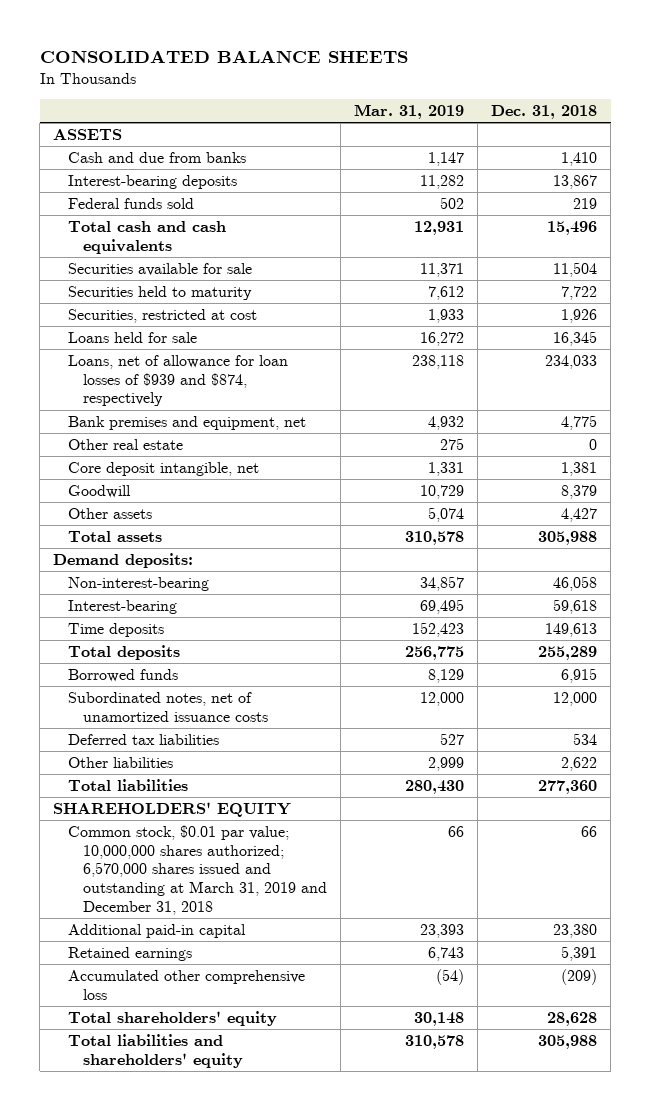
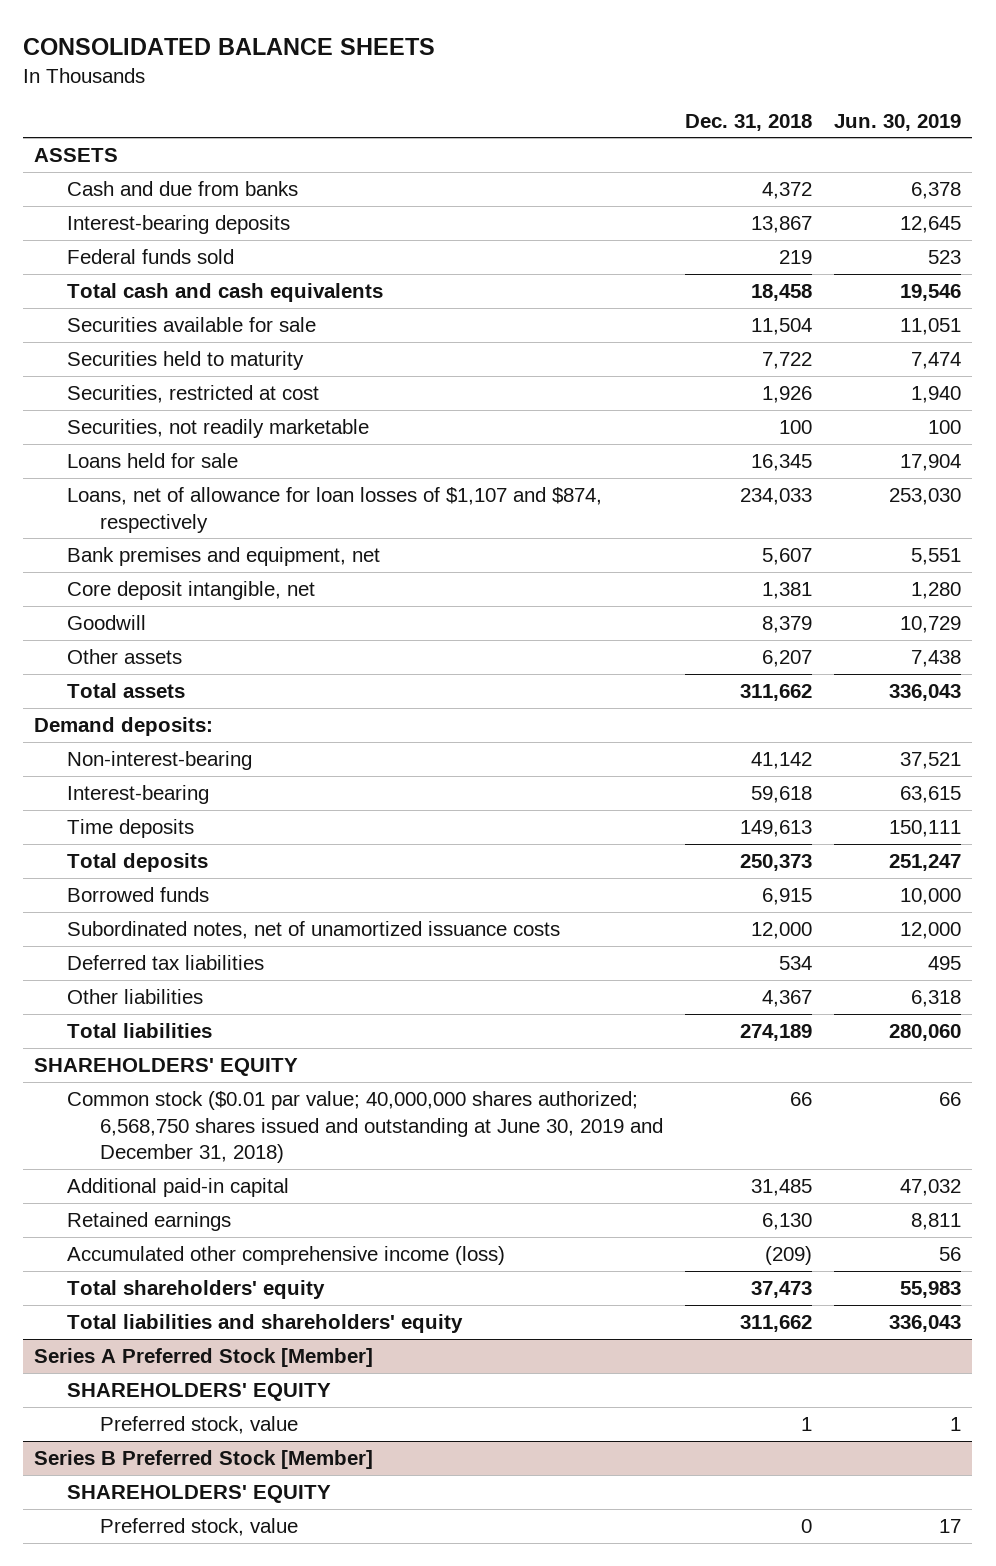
[353,104,464,120] Mar. 31, 2019 -> none
none -> [834,113,962,131] Jun. 30, 2019
[561,151,598,166] 1,410 -> [762,181,813,199] 4,372
[547,220,598,235] 15,496 -> [751,283,813,301] 18,458
none -> [67,418,370,438] Securities, not readily marketable
[67,438,183,450] Other real estate -> none
[67,354,288,407] Loans, net of allowance for loan losses of $939 and $874, respectively -> [67,486,603,533] Loans, net of allowance for loan losses of $1,107 and $874, respectively
[561,414,598,430] 4,775 -> [762,547,813,565] 5,607
[561,507,598,522] 4,427 -> [762,649,813,667] 6,207
[538,530,598,545] 305,988 -> [740,683,813,701] 311,662
[553,575,598,591] 46,058 -> [751,751,813,769] 41,142
[538,645,598,660] 255,289 -> [740,853,813,871] 250,373
[561,756,598,771] 2,622 -> [762,989,813,1007] 4,367
[538,779,598,794] 277,360 -> [740,1023,813,1041] 274,189
[67,824,327,915] Common stock, $0.01 par value; 10,000,000 shares authorized; 6,570,000 shares issued and outstanding at March 31, 2019 and December 31, 2018 -> [67,1090,663,1164] Common stock ($0.01 par value; 40,000,000 shares authorized; 6,568,750 shares issued and outstanding at June 30, 2019 and December 31, 2018)
[553,923,598,938] 23,380 -> [751,1178,813,1196] 31,485
[561,945,598,961] 5,391 -> [762,1212,813,1230] 6,130
[67,969,305,1000] Accumulated other comprehensive loss -> [67,1245,506,1265] Accumulated other comprehensive income (loss)
[547,1011,598,1026] 28,628 -> [751,1280,813,1298] 37,473
[538,1034,598,1049] 305,988 -> [740,1314,813,1332] 311,662
none -> [34,1347,374,1367] Series A Preferred Stock [Member]
none -> [67,1382,332,1401] SHAREHOLDERS' EQUITY
none -> [99,1415,298,1434] Preferred stock, value
none -> [34,1449,374,1469] Series B Preferred Stock [Member]
none -> [67,1484,332,1503] SHAREHOLDERS' EQUITY
none -> [99,1517,298,1536] Preferred stock, value

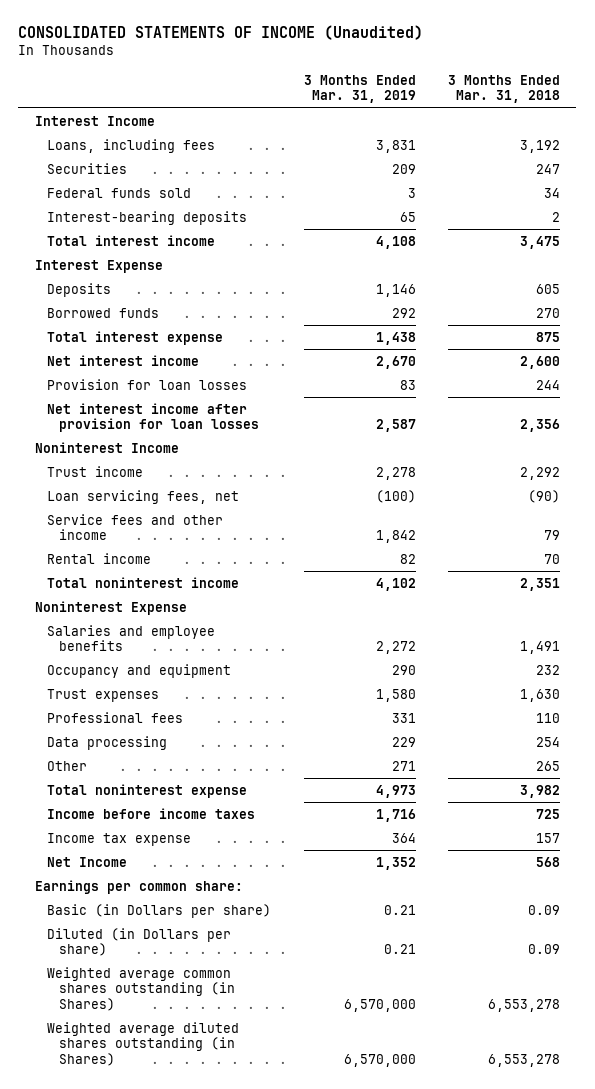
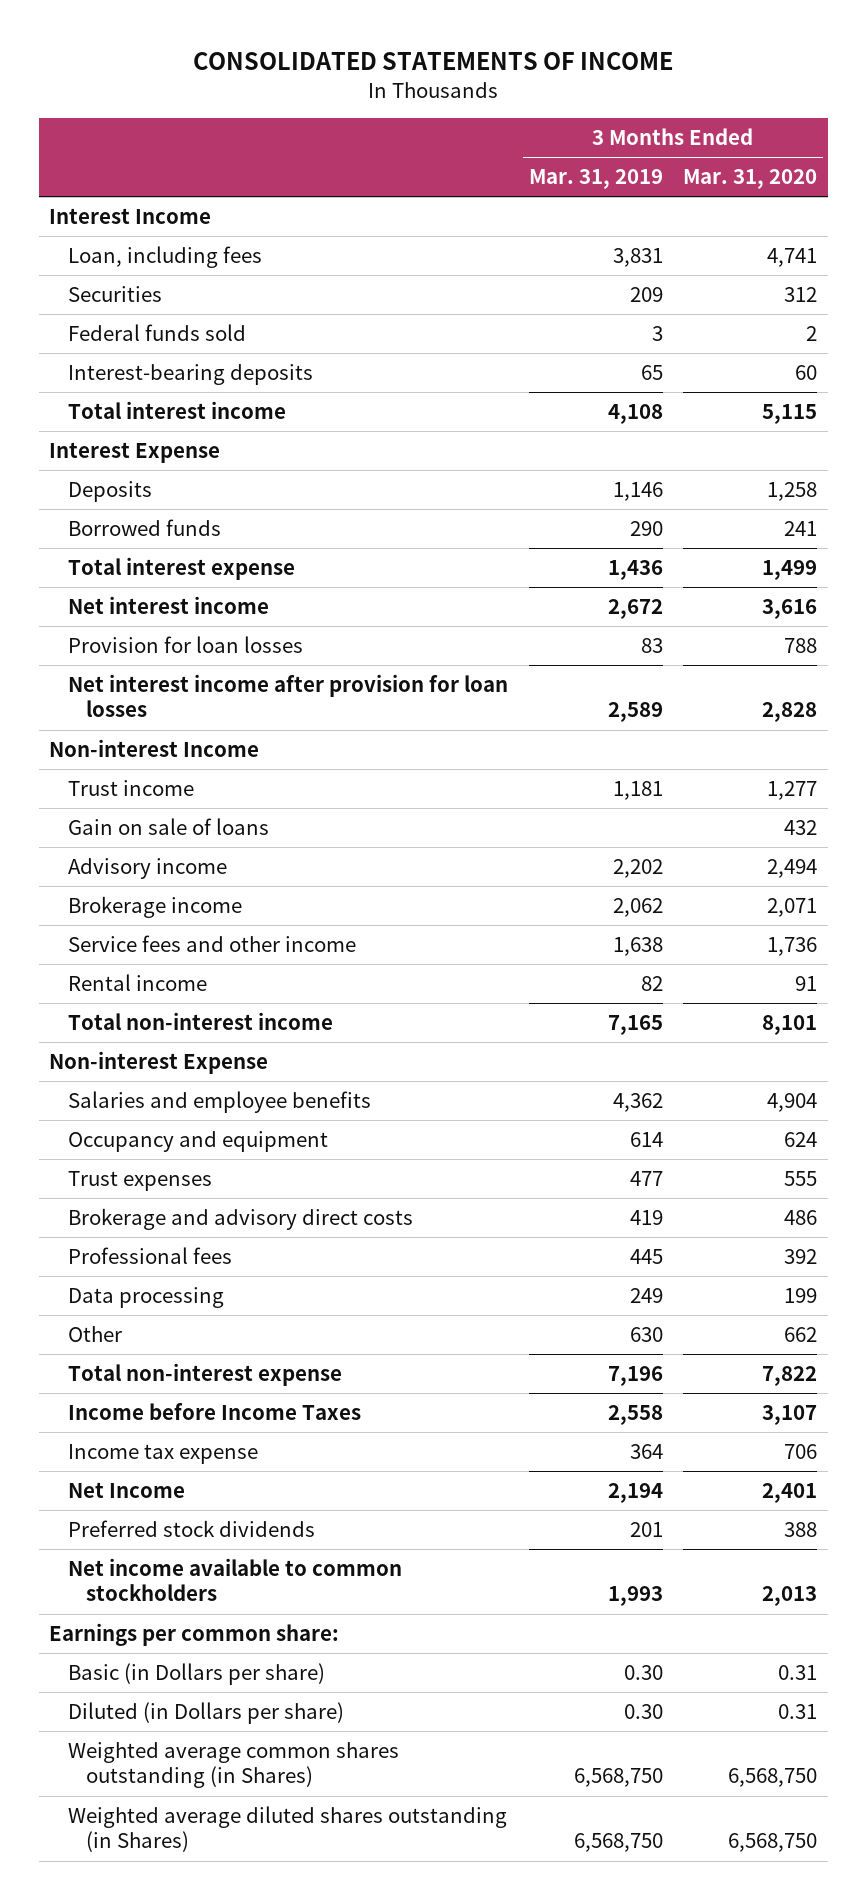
[18,25,424,41] CONSOLIDATED STATEMENTS OF INCOME (Unaudited) -> [193,52,674,71] CONSOLIDATED STATEMENTS OF INCOME
[448,74,561,104] 3 Months Ended Mar. 31, 2018 -> none
none -> [683,169,818,190] Mar. 31, 2020
[46,138,215,153] Loans, including fees -> [67,245,262,268] Loan, including fees
[391,307,416,318] 292 -> [629,520,663,536] 290
[375,331,416,345] 1,438 -> [607,559,663,580] 1,436
[375,355,416,369] 2,670 -> [607,598,663,619] 2,672
[34,441,179,453] Noninterest Income -> none
[46,489,239,504] Loan servicing fees, net -> none
[375,419,416,433] 2,587 -> [607,702,663,723] 2,589
none -> [49,738,260,757] Non-interest Income
[375,466,416,480] 2,278 -> [612,780,663,800] 1,181
none -> [67,817,269,835] Gain on sale of loans
none -> [67,857,227,879] Advisory income
none -> [67,895,242,918] Brokerage income
[375,530,416,544] 1,842 -> [612,936,663,956] 1,638
[34,600,187,615] Noninterest Expense -> none
[46,576,239,588] Total noninterest income -> [67,1011,333,1030] Total non-interest income
[375,577,416,591] 4,102 -> [607,1014,663,1035] 7,165
none -> [49,1050,269,1074] Non-interest Expense
[375,641,416,655] 2,272 -> [612,1092,663,1112] 4,362
[391,664,416,675] 290 -> [629,1131,663,1147] 614
[375,688,416,702] 1,580 -> [629,1170,663,1186] 477
none -> [67,1207,413,1230] Brokerage and advisory direct costs
[391,712,416,723] 331 -> [629,1248,663,1264] 445
[391,736,416,747] 229 -> [629,1287,663,1303] 249
[391,760,416,771] 271 -> [629,1326,663,1342] 630
[46,783,247,798] Total noninterest expense -> [67,1362,342,1386] Total non-interest expense
[375,784,416,798] 4,973 -> [607,1365,663,1386] 7,196
[46,807,255,819] Income before income taxes -> [67,1402,361,1420] Income before Income Taxes
[375,808,416,822] 1,716 -> [607,1404,663,1425] 2,558
[375,856,416,870] 1,352 -> [607,1482,663,1503] 2,194
none -> [67,1519,315,1537] Preferred stock dividends
none -> [67,1557,402,1602] Net income available to common stockholders
[383,904,416,915] 0.21 -> [623,1664,663,1680] 0.30
[383,944,416,955] 0.21 -> [623,1703,663,1719] 0.30
[343,998,416,1012] 6,570,000 -> [573,1768,663,1788] 6,568,750
[343,1053,416,1067] 6,570,000 -> [573,1833,663,1853] 6,568,750

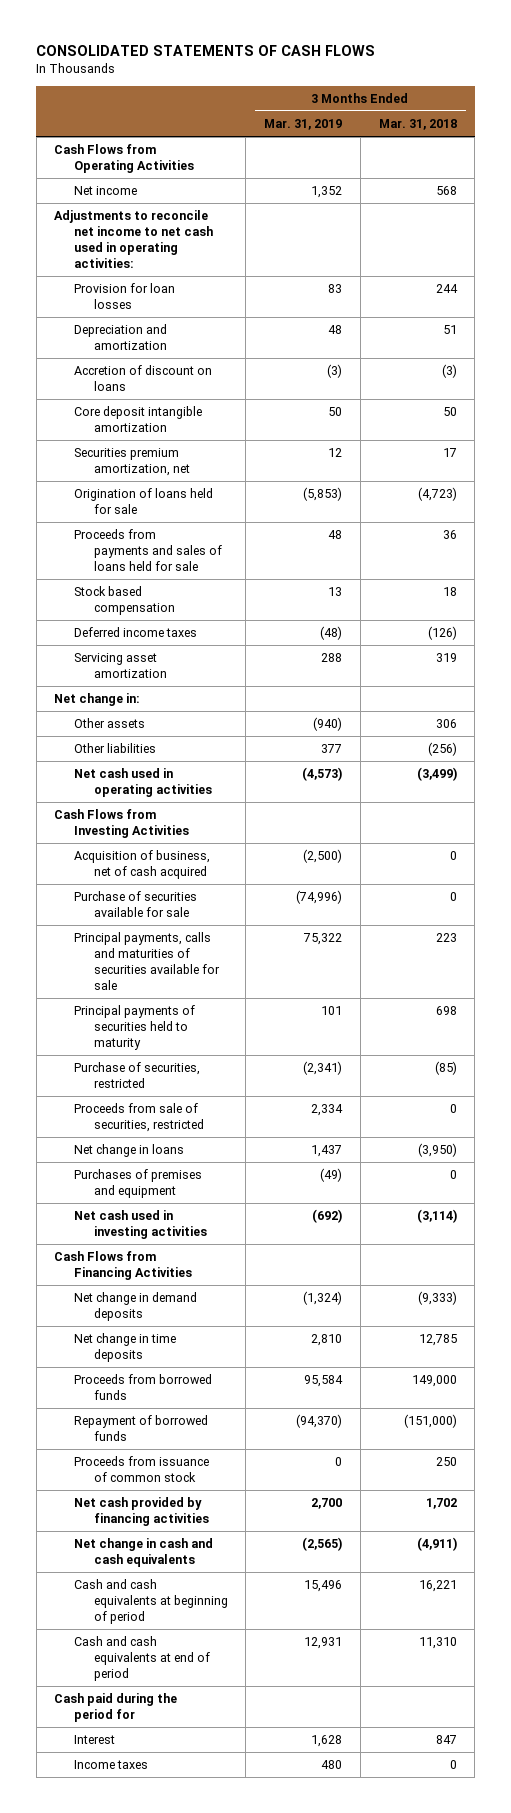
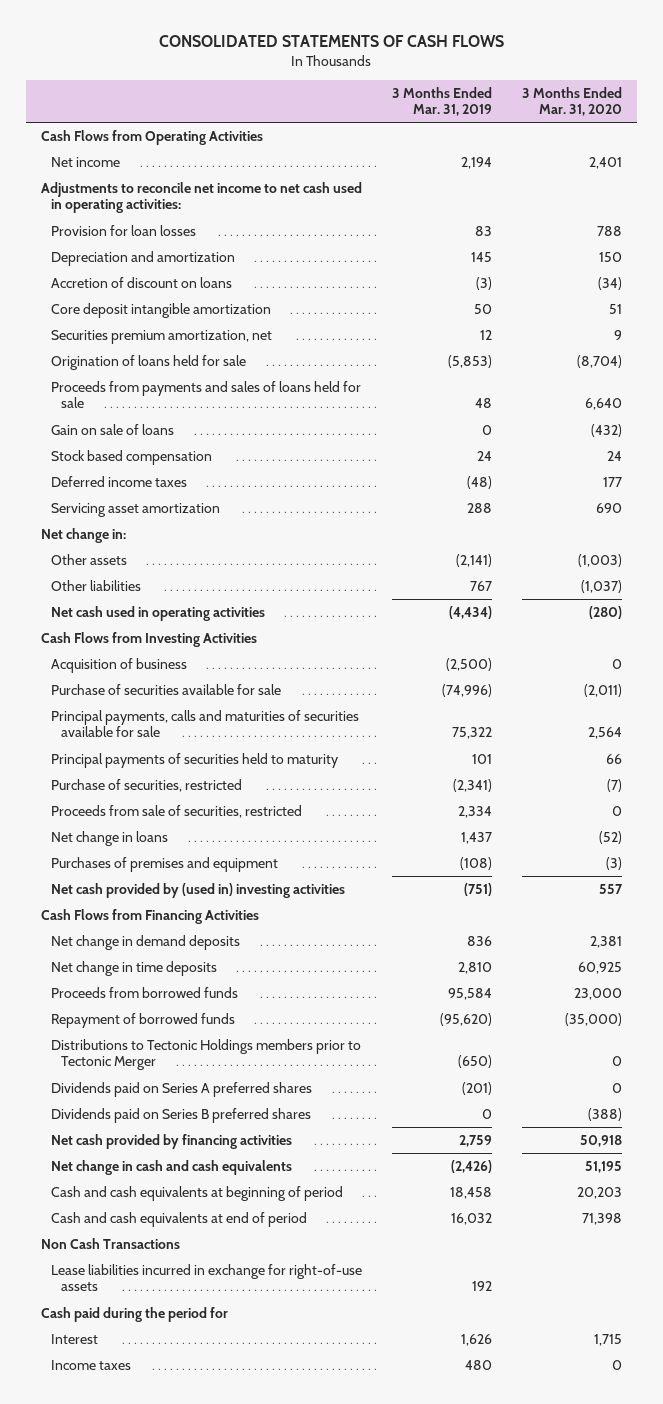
[378,119,457,131] Mar. 31, 2018 -> none
none -> [522,86,623,117] 3 Months Ended Mar. 31, 2020
[311,186,343,199] 1,352 -> [461,156,493,169] 2,194
[328,325,343,335] 48 -> [471,251,493,262] 145
none -> [51,423,175,435] Gain on sale of loans
[328,587,343,597] 13 -> [477,450,493,461] 24
[313,717,343,732] (940) -> [456,553,493,567] (2,141)
[321,744,343,754] 377 -> [470,580,493,591] 767
[302,767,343,782] (4,573) -> [449,605,493,619] (4,434)
[74,850,211,879] Acquisition of business, net of cash acquired -> [51,657,188,673] Acquisition of business
[320,1168,343,1183] (49) -> [460,856,493,870] (108)
[74,1210,207,1239] Net cash used in investing activities -> [51,882,346,898] Net cash provided by (used in) investing activities
[312,1209,343,1224] (692) -> [464,882,493,896] (751)
[303,1291,343,1306] (1,324) -> [467,935,493,946] 836
[74,1456,210,1482] Proceeds from issuance of common stock -> none
[296,1414,343,1429] (94,370) -> [440,1012,493,1026] (95,620)
none -> [51,1038,362,1071] Distributions to Tectonic Holdings members prior to Tectonic Merger
none -> [51,1081,313,1097] Dividends paid on Series A preferred shares
none -> [51,1107,312,1123] Dividends paid on Series B preferred shares
[311,1498,343,1510] 2,700 -> [459,1134,493,1147] 2,759
[302,1537,343,1552] (2,565) -> [451,1159,493,1173] (2,426)
[304,1580,343,1593] 15,496 -> [450,1186,493,1199] 18,458
[304,1637,343,1650] 12,931 -> [451,1212,493,1225] 16,032
none -> [40,1237,180,1249] Non Cash Transactions
none -> [51,1263,363,1292] Lease liabilities incurred in exchange for right-of-use assets
[311,1735,343,1748] 1,628 -> [461,1333,493,1346] 1,626

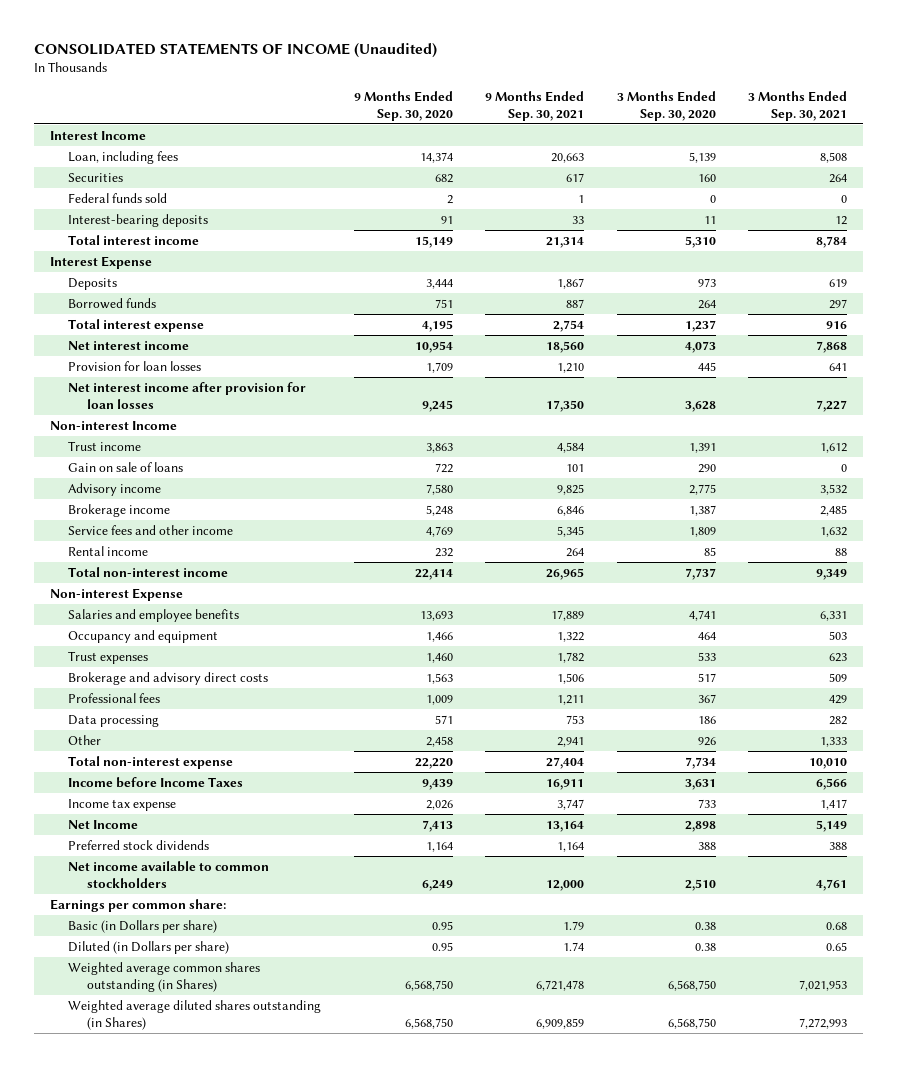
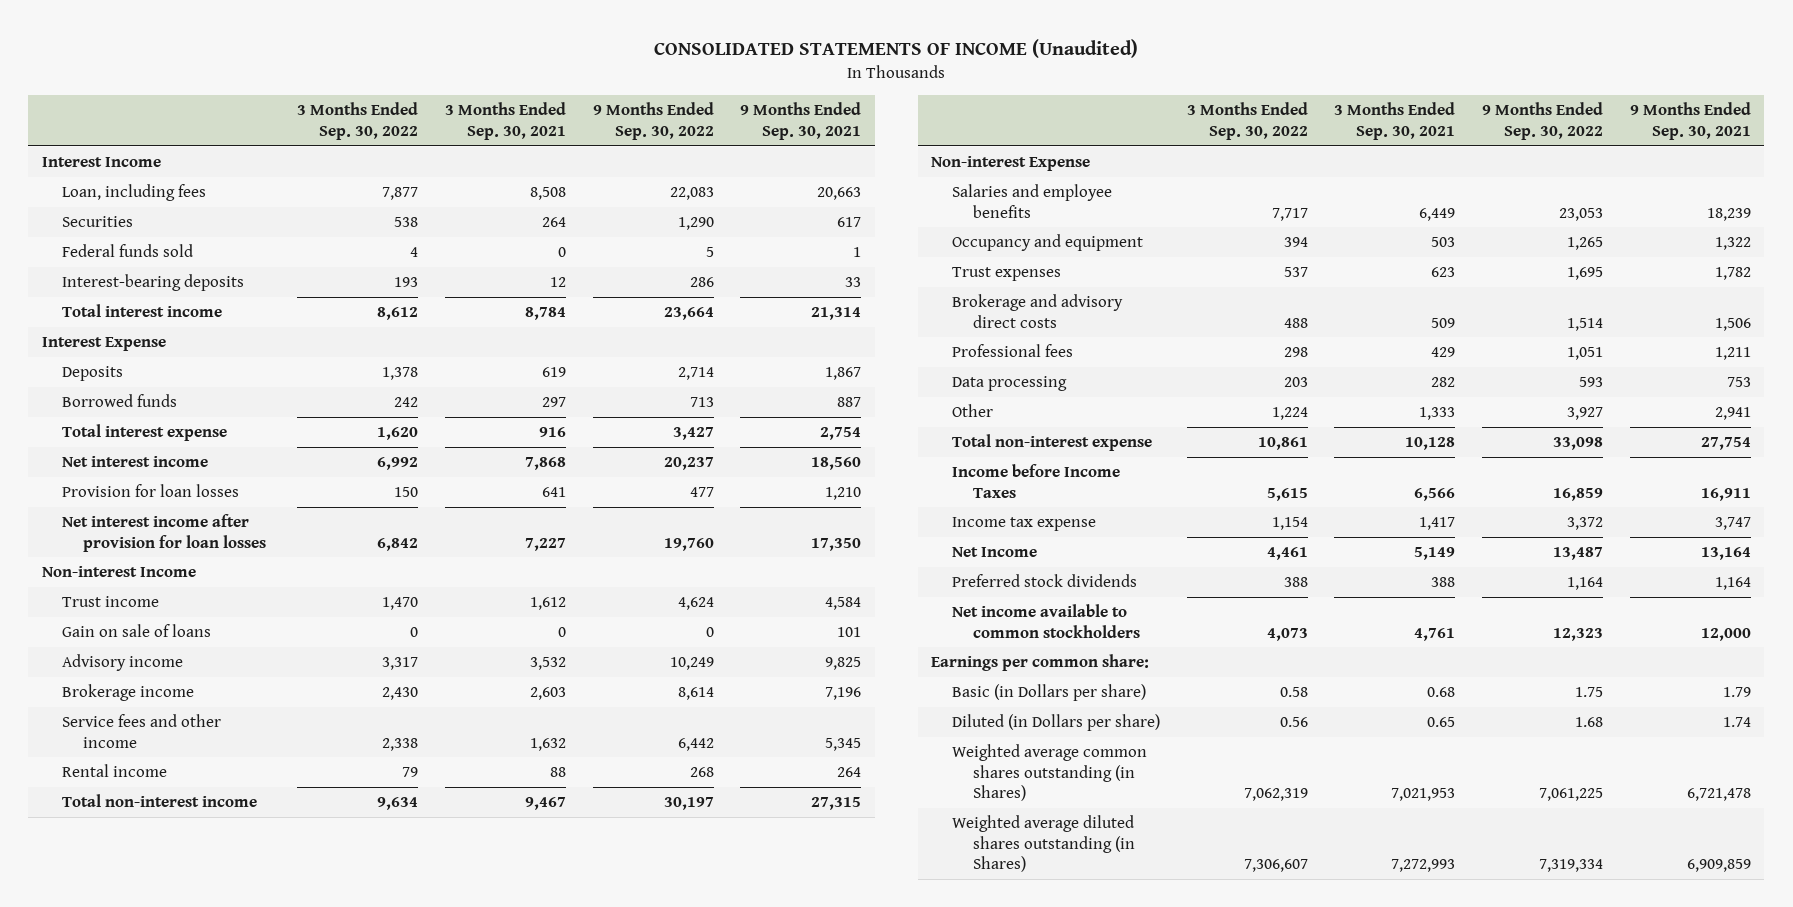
[353,90,453,121] 9 Months Ended Sep. 30, 2020 -> none
[616,90,716,121] 3 Months Ended Sep. 30, 2020 -> none
none -> [297,102,419,141] 3 Months Ended Sep. 30, 2022
none -> [592,102,714,141] 9 Months Ended Sep. 30, 2022
[557,505,585,516] 6,846 -> [825,687,862,701] 7,196
[820,504,848,516] 2,485 -> [529,687,566,701] 2,603
[546,567,585,580] 26,965 -> [811,797,862,811] 27,315
[816,568,848,580] 9,349 -> [524,797,566,811] 9,467
[551,609,585,621] 17,889 -> [1706,207,1751,221] 18,239
[820,610,848,621] 6,331 -> [1419,207,1456,221] 6,449
[546,756,585,769] 27,404 -> [1700,437,1751,451] 27,754
[809,757,848,769] 10,010 -> [1405,437,1456,451] 10,128

